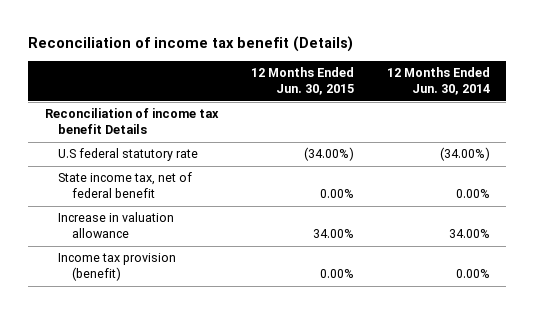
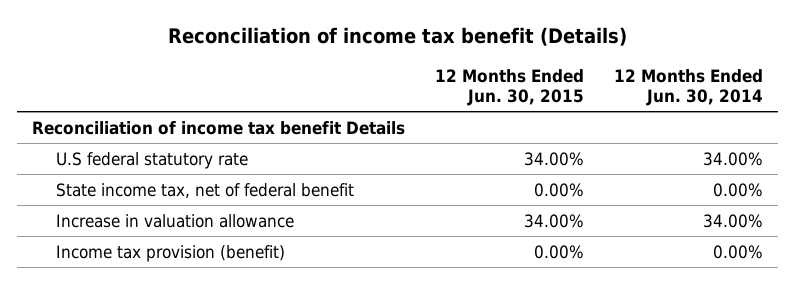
[303,147,354,162] (34.00%) -> [524,151,585,166] 34.00%
[439,147,490,162] (34.00%) -> [703,151,764,166] 34.00%

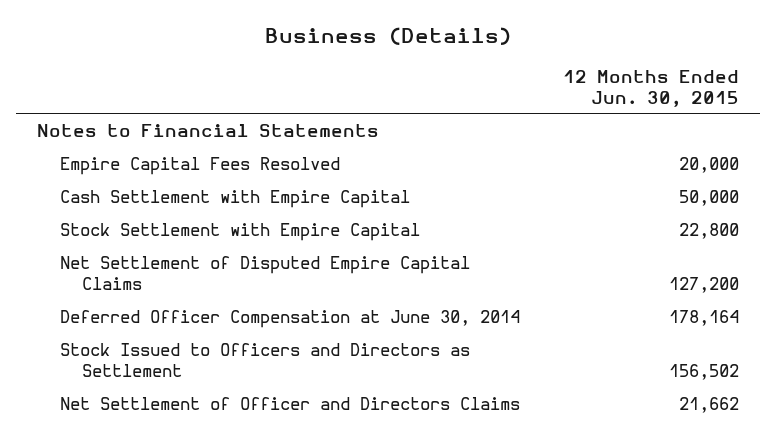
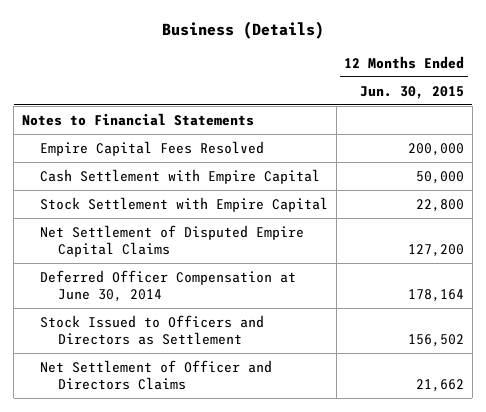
[678,156,739,173] 20,000 -> [408,142,465,156] 200,000

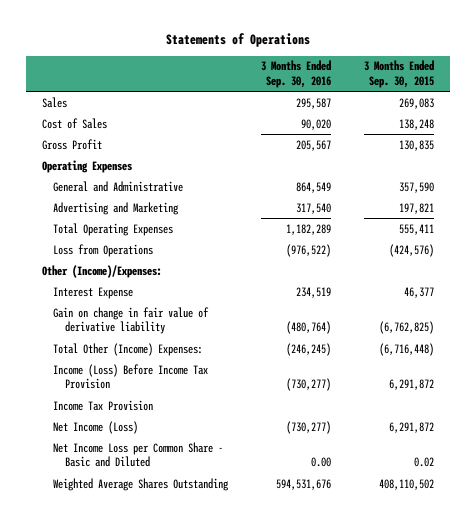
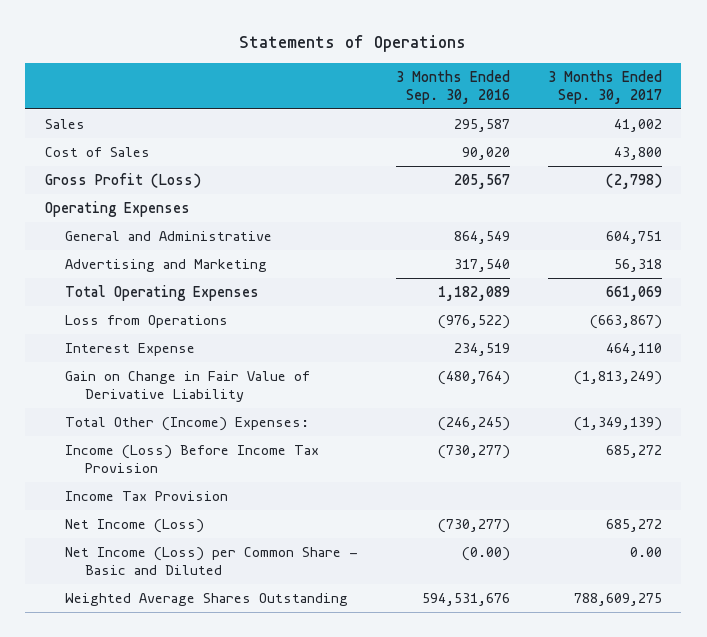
[364,60,435,88] 3 Months Ended Sep. 30, 2015 -> none
none -> [548,70,663,105] 3 Months Ended Sep. 30, 2017
[41,138,102,150] Gross Profit -> [44,173,201,189] Gross Profit (Loss)
[286,223,332,235] 1,182,289 -> [437,286,510,302] 1,182,089
[41,264,162,278] Other (Income)/Expenses: -> none
[53,306,210,335] Gain on change in fair value of derivative liability -> [64,371,310,403] Gain on Change in Fair Value of Derivative Liability
[53,441,224,468] Net Income Loss per Common Share - Basic and Diluted -> [64,547,358,576] Net Income (Loss) per Common Share - Basic and Diluted
[311,457,332,468] 0.00 -> [461,547,510,562] (0.00)

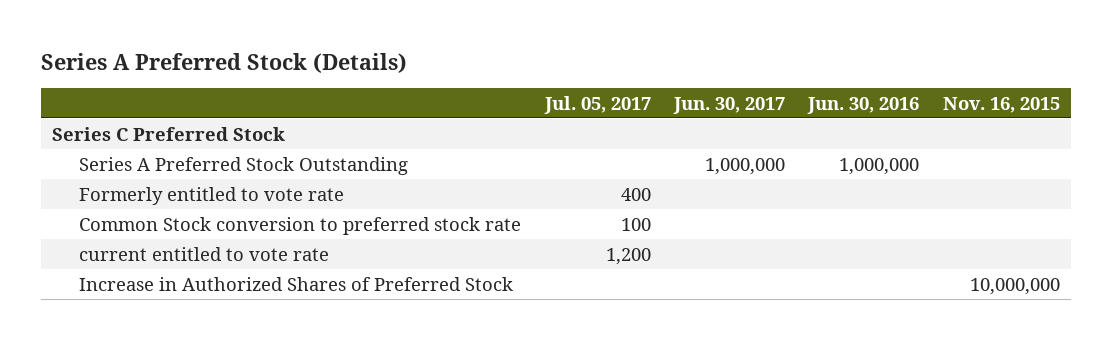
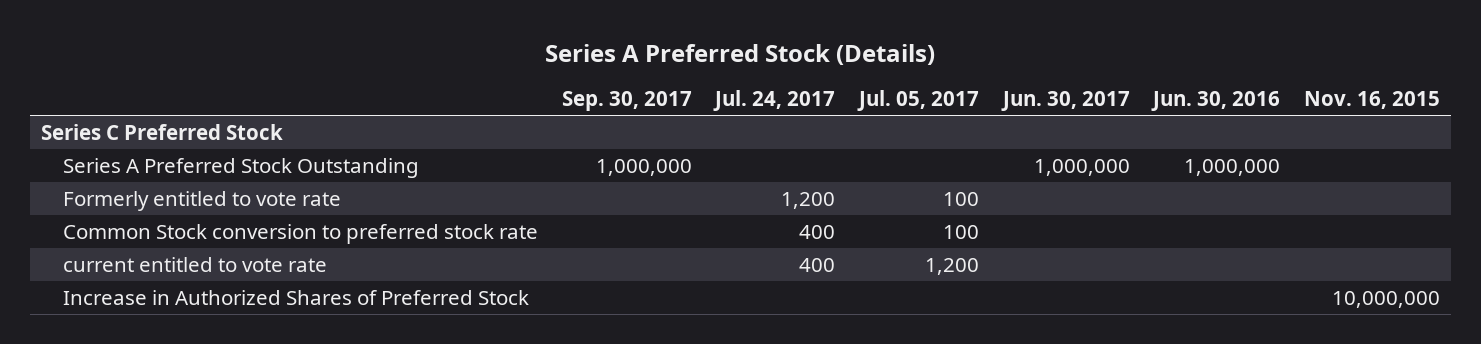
none -> [561,91,692,112] Sep. 30, 2017
none -> [713,90,836,112] Jul. 24, 2017
[620,187,651,201] 400 -> [942,191,979,206] 100

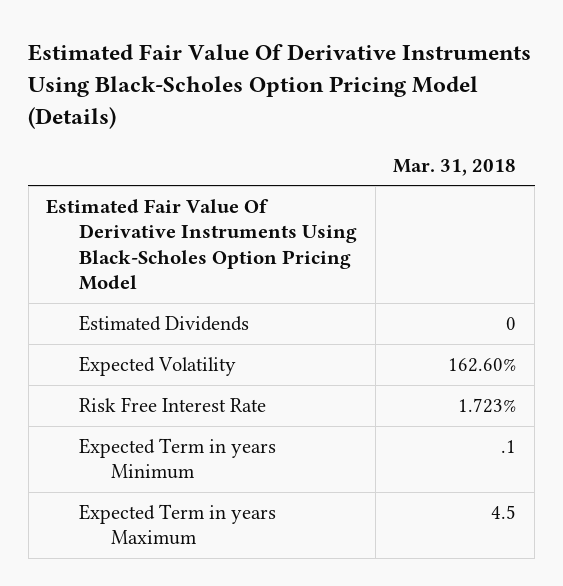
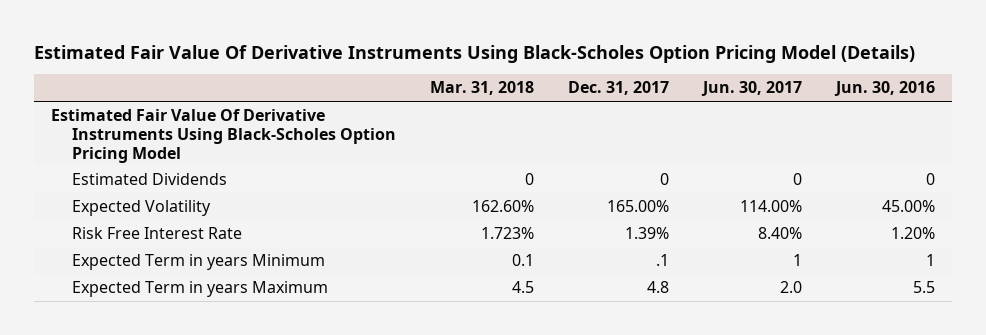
none -> [567,81,669,96] Dec. 31, 2017
none -> [701,81,803,97] Jun. 30, 2017
none -> [834,81,936,97] Jun. 30, 2016
[501,440,517,454] .1 -> [511,254,534,267] 0.1

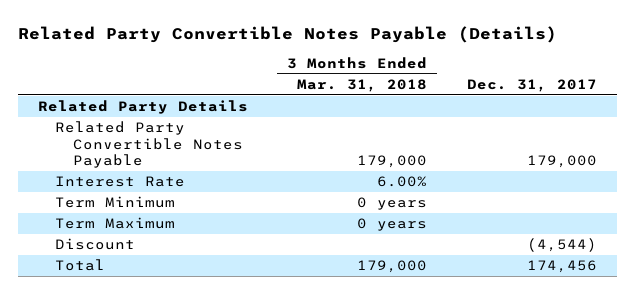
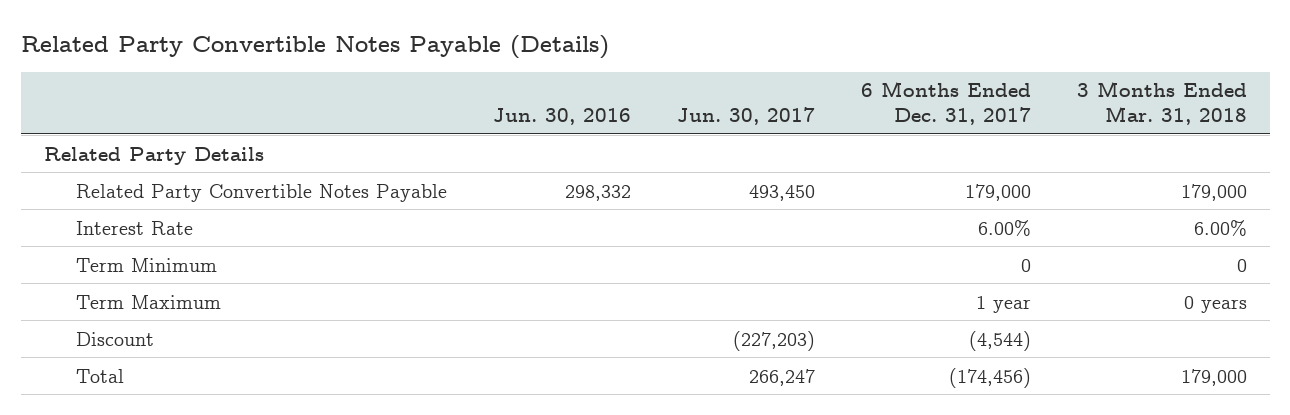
[466,78,597,92] Dec. 31, 2017 -> none
none -> [492,107,631,125] Jun. 30, 2016
none -> [676,106,815,125] Jun. 30, 2017
none -> [860,81,1031,125] 6 Months Ended Dec. 31, 2017
[357,197,428,211] 0 years -> [1236,258,1247,272] 0

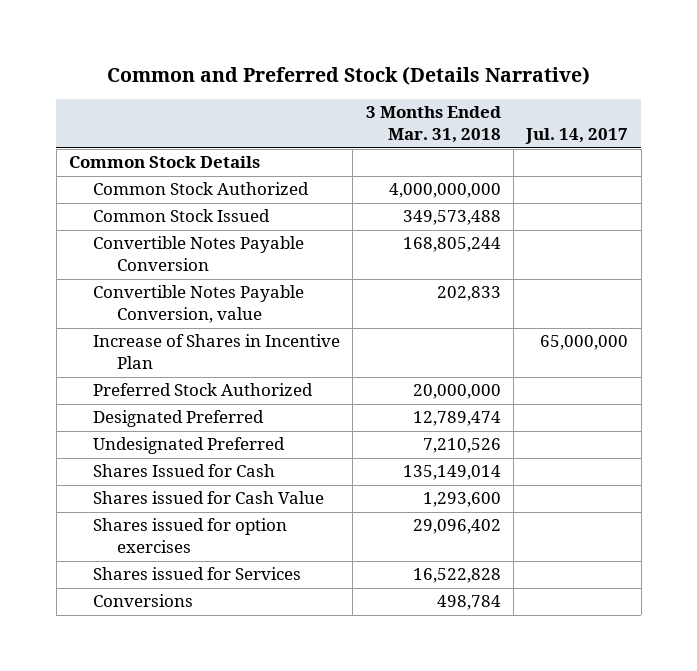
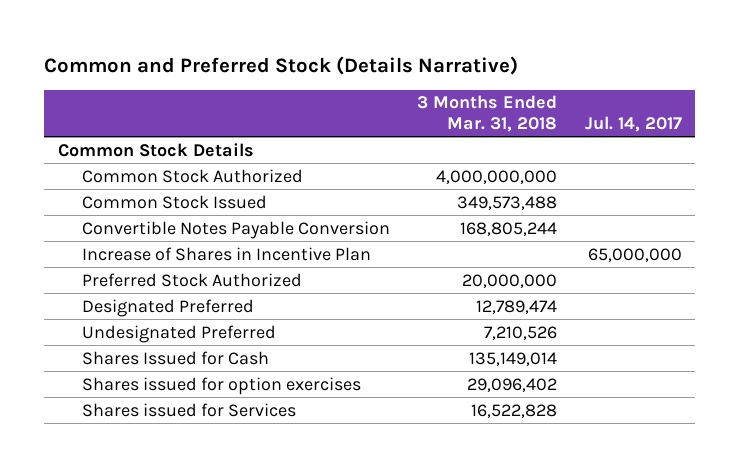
[93,285,305,324] Convertible Notes Payable Conversion, value -> none
[93,491,325,505] Shares issued for Cash Value -> none
[93,594,194,608] Conversions -> none

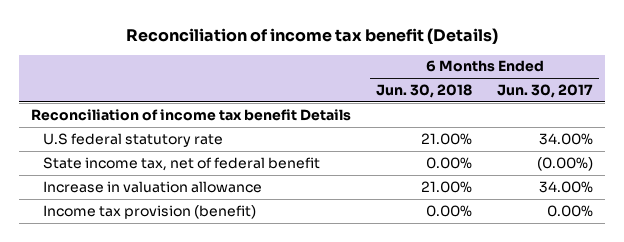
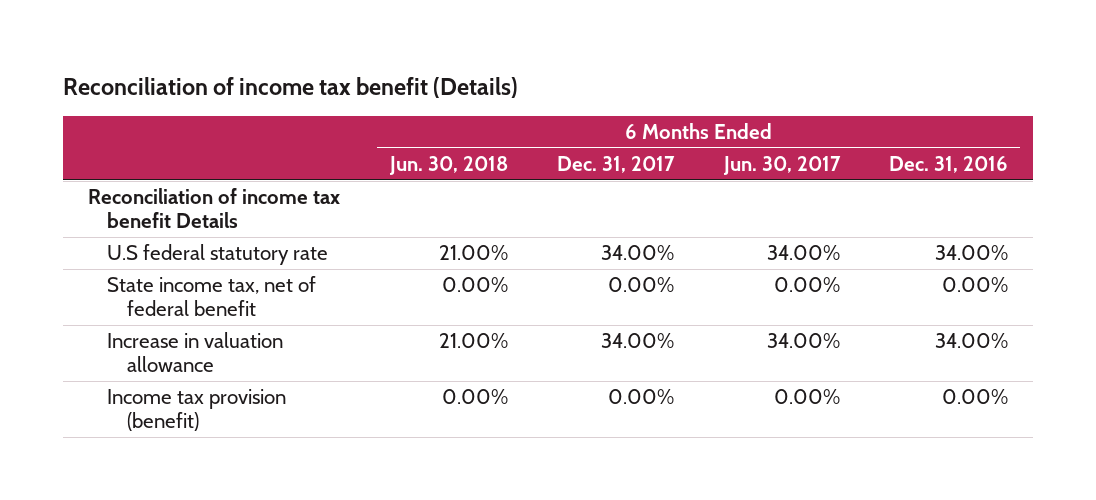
none -> [557,155,676,173] Dec. 31, 2017
none -> [888,155,1008,173] Dec. 31, 2016
[536,156,593,171] (0.00%) -> [773,277,840,293] 0.00%

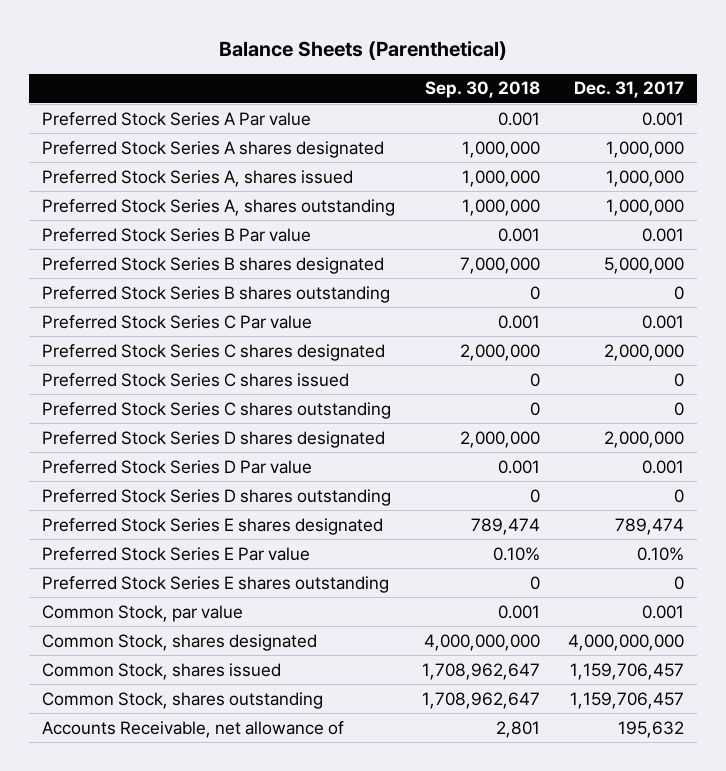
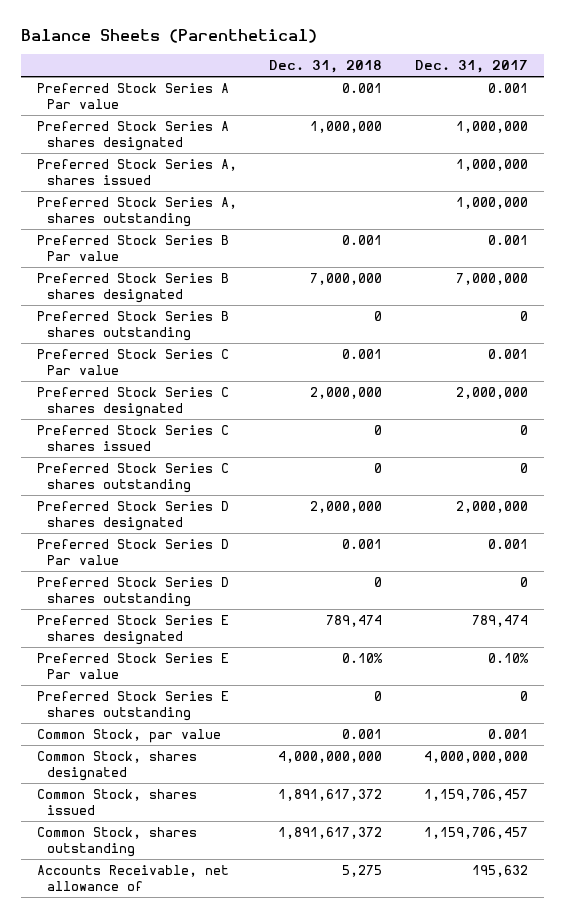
[425,81,541,99] Sep. 30, 2018 -> none
none -> [269,60,383,74] Dec. 31, 2018
[603,256,684,274] 5,000,000 -> [455,272,528,285] 7,000,000

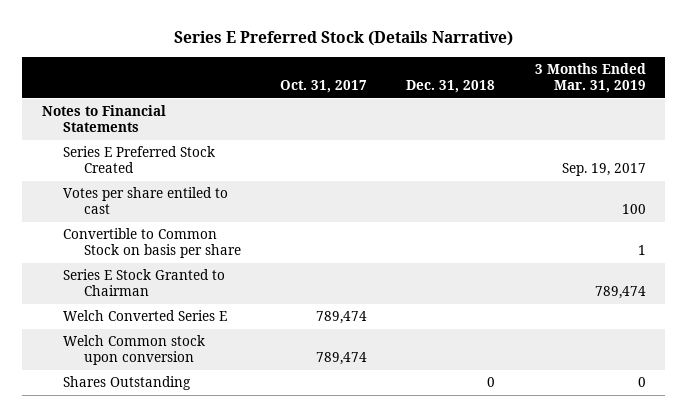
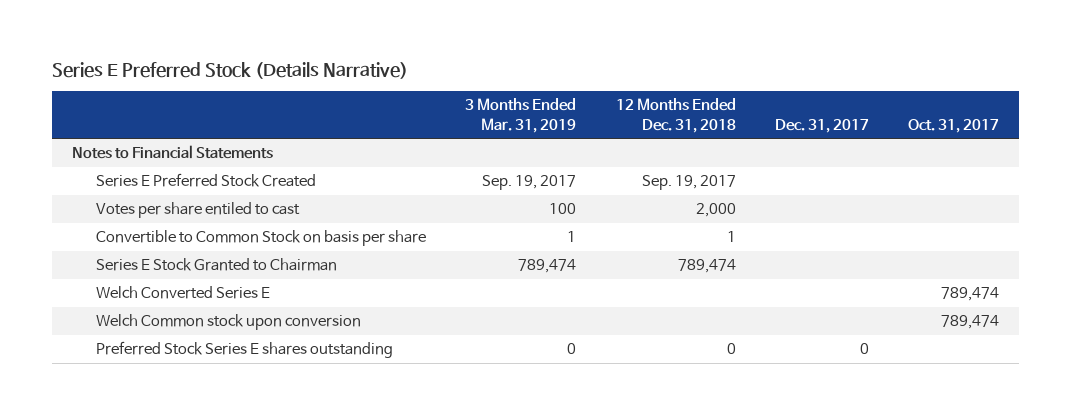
[406,79,496,93] Dec. 31, 2018 -> none
none -> [615,98,736,133] 12 Months Ended Dec. 31, 2018
none -> [774,118,869,133] Dec. 31, 2017
[62,376,191,391] Shares Outstanding -> none
none -> [96,341,394,359] Preferred Stock Series E shares outstanding

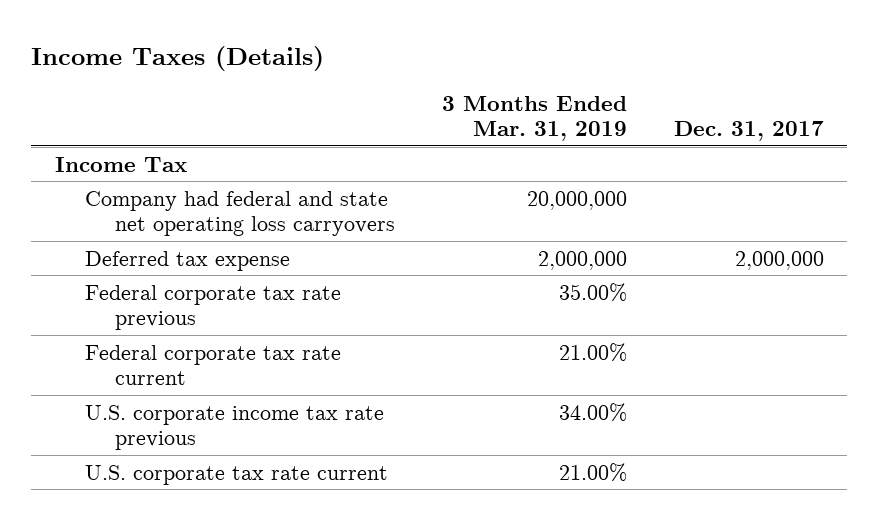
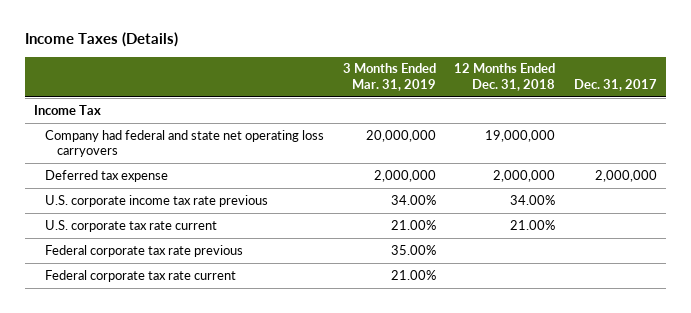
none -> [454,63,556,92] 12 Months Ended Dec. 31, 2018
[84,284,341,331] Federal corporate tax rate previous -> [45,244,244,257] Federal corporate tax rate previous
[84,344,341,386] Federal corporate tax rate current -> [45,269,237,282] Federal corporate tax rate current

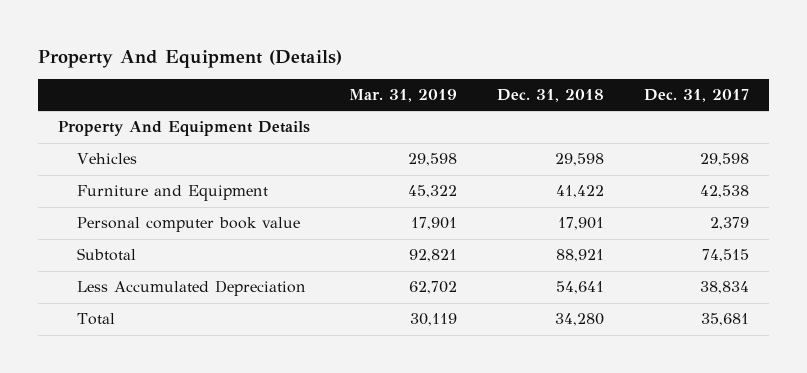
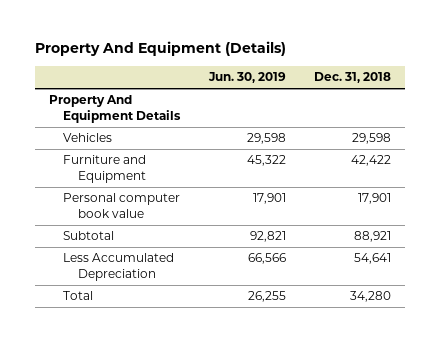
[349,88,458,102] Mar. 31, 2019 -> none
[644,88,750,102] Dec. 31, 2017 -> none
none -> [207,72,286,84] Jun. 30, 2019
[556,185,605,199] 41,422 -> [351,155,392,167] 42,422

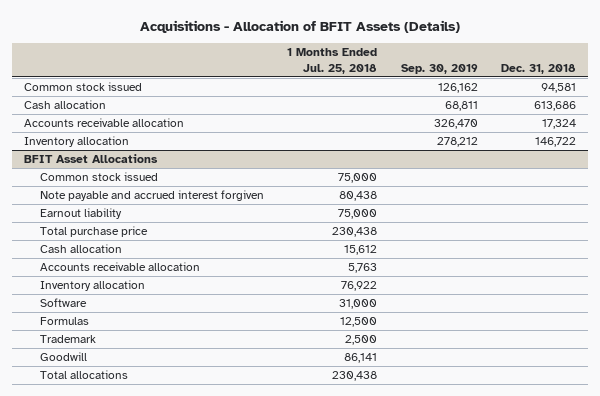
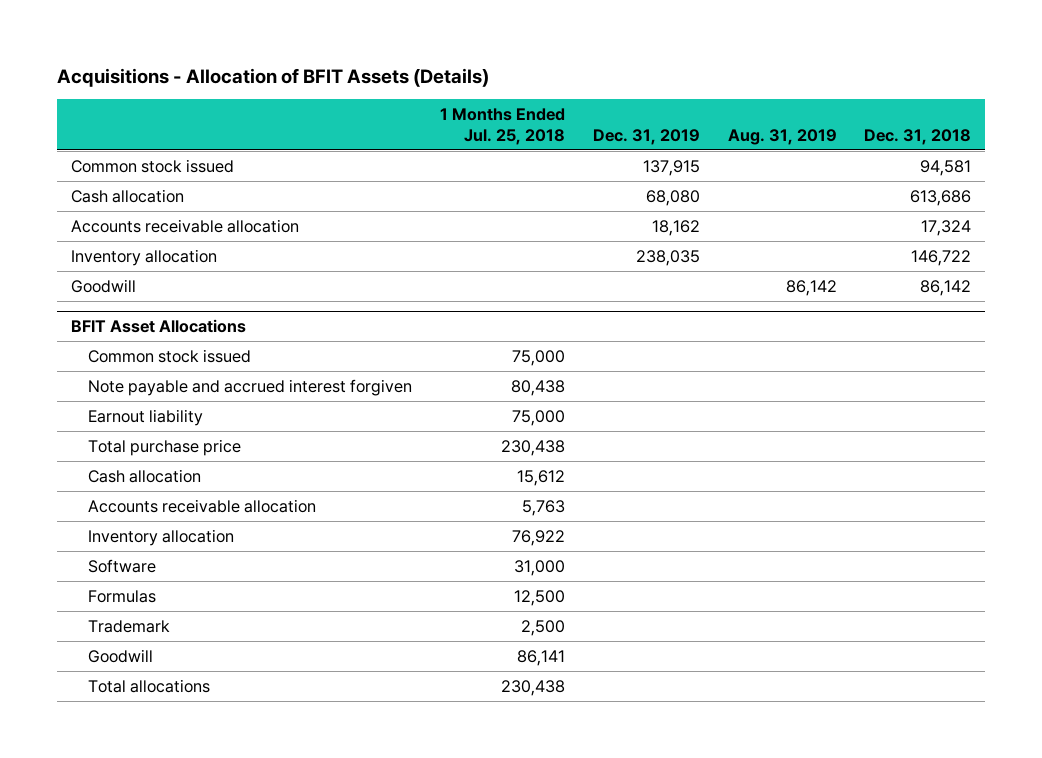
[400,63,478,74] Sep. 30, 2019 -> none
none -> [592,128,700,145] Dec. 31, 2019
none -> [727,128,837,145] Aug. 31, 2019
none -> [70,278,136,293] Goodwill

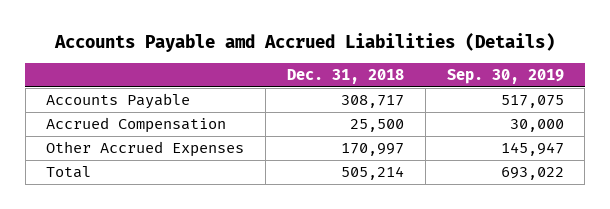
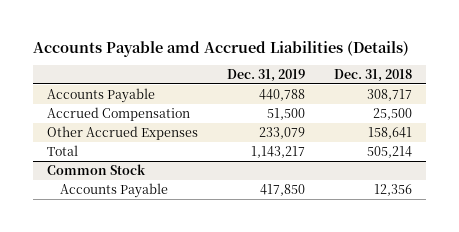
[446,68,564,84] Sep. 30, 2019 -> none
none -> [227,69,306,83] Dec. 31, 2019
[341,143,405,157] 170,997 -> [367,126,412,139] 158,641
none -> [47,163,147,175] Common Stock
none -> [60,182,169,198] Accounts Payable

